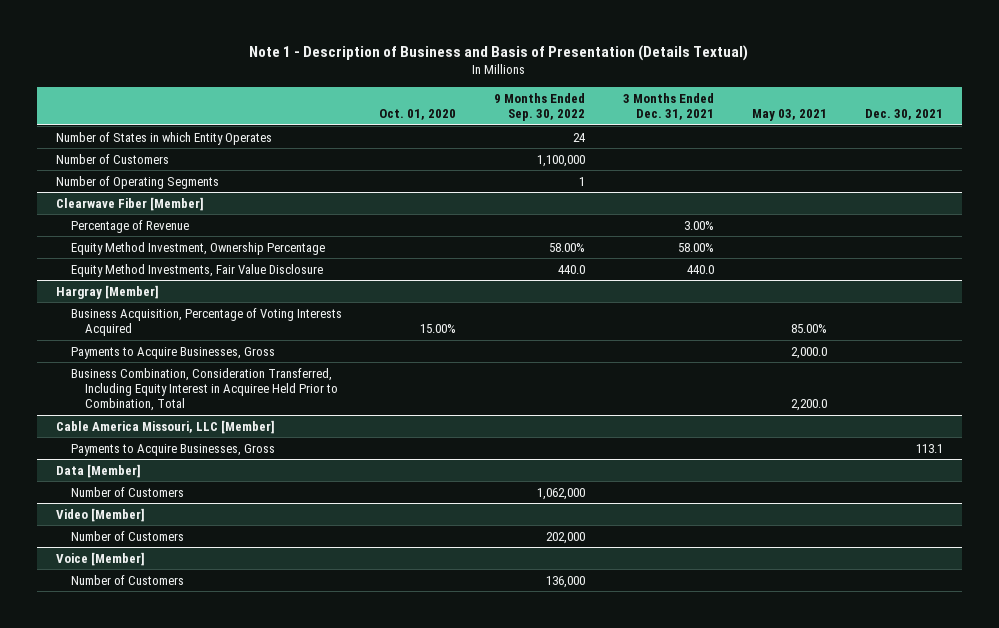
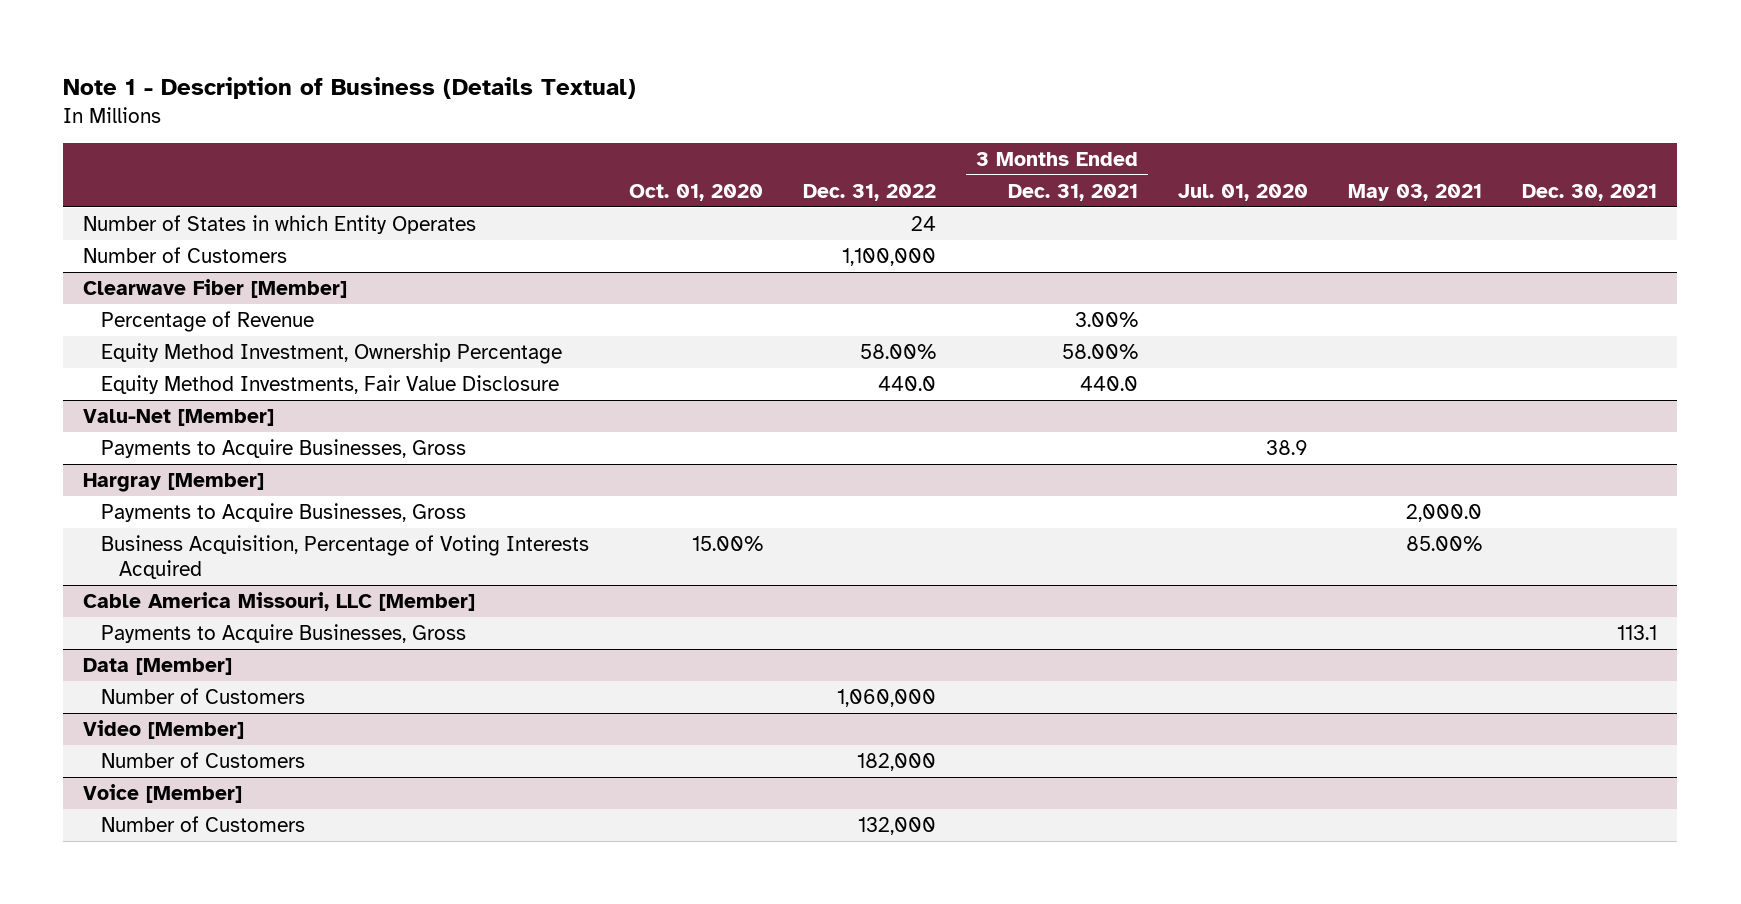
[249,44,749,61] Note 1 - Description of Business and Basis of Presentation (Details Textual) -> [63,76,637,99] Note 1 - Description of Business (Details Textual)
[494,92,586,122] 9 Months Ended Sep. 30, 2022 -> none
none -> [803,183,937,201] Dec. 31, 2022
none -> [1178,183,1309,201] Jul. 01, 2020
[55,175,219,189] Number of Operating Segments -> none
none -> [83,408,275,426] Valu-Net [Member]
none -> [101,438,467,458] Payments to Acquire Businesses, Gross
[70,367,339,412] Business Combination, Consideration Transferred, Including Equity Interest in Acquiree Held Prior to Combination, Total -> none
[70,307,342,337] Business Acquisition, Percentage of Voting Interests Acquired -> [101,534,590,579] Business Acquisition, Percentage of Voting Interests Acquired

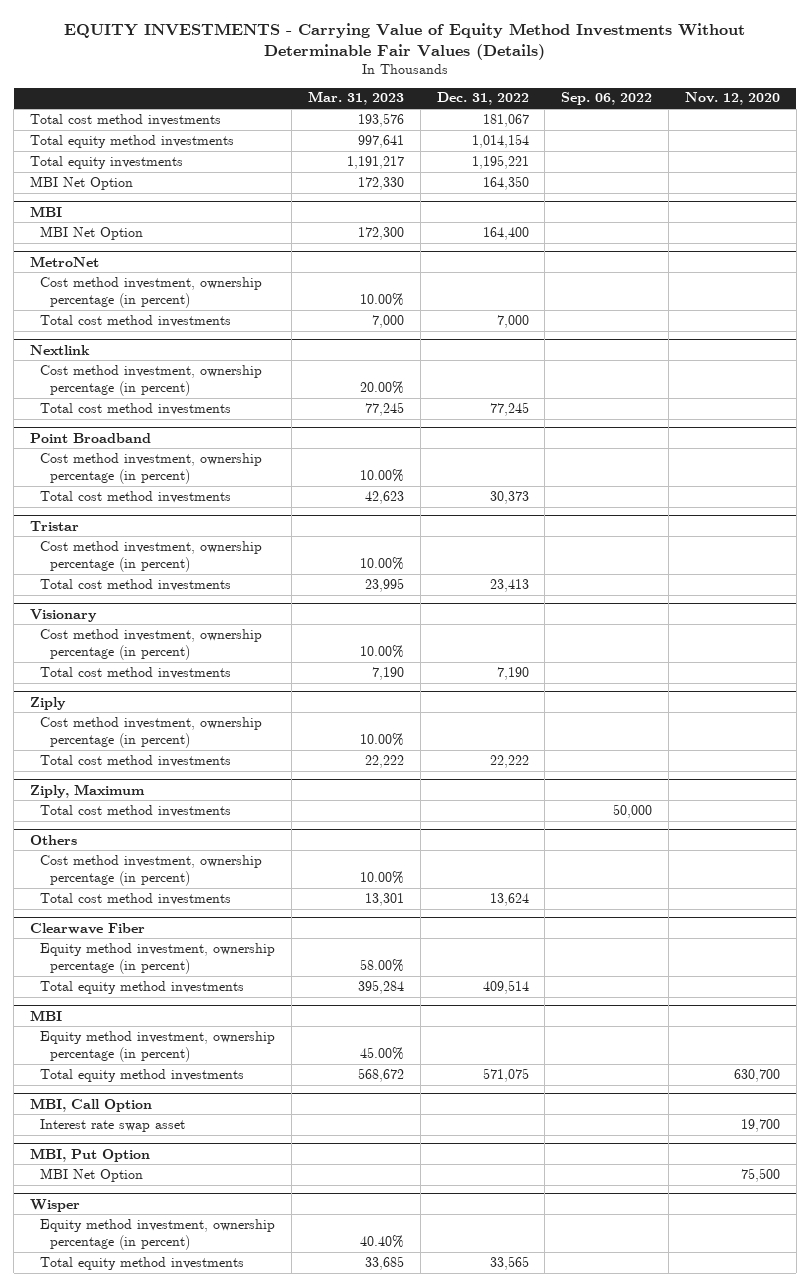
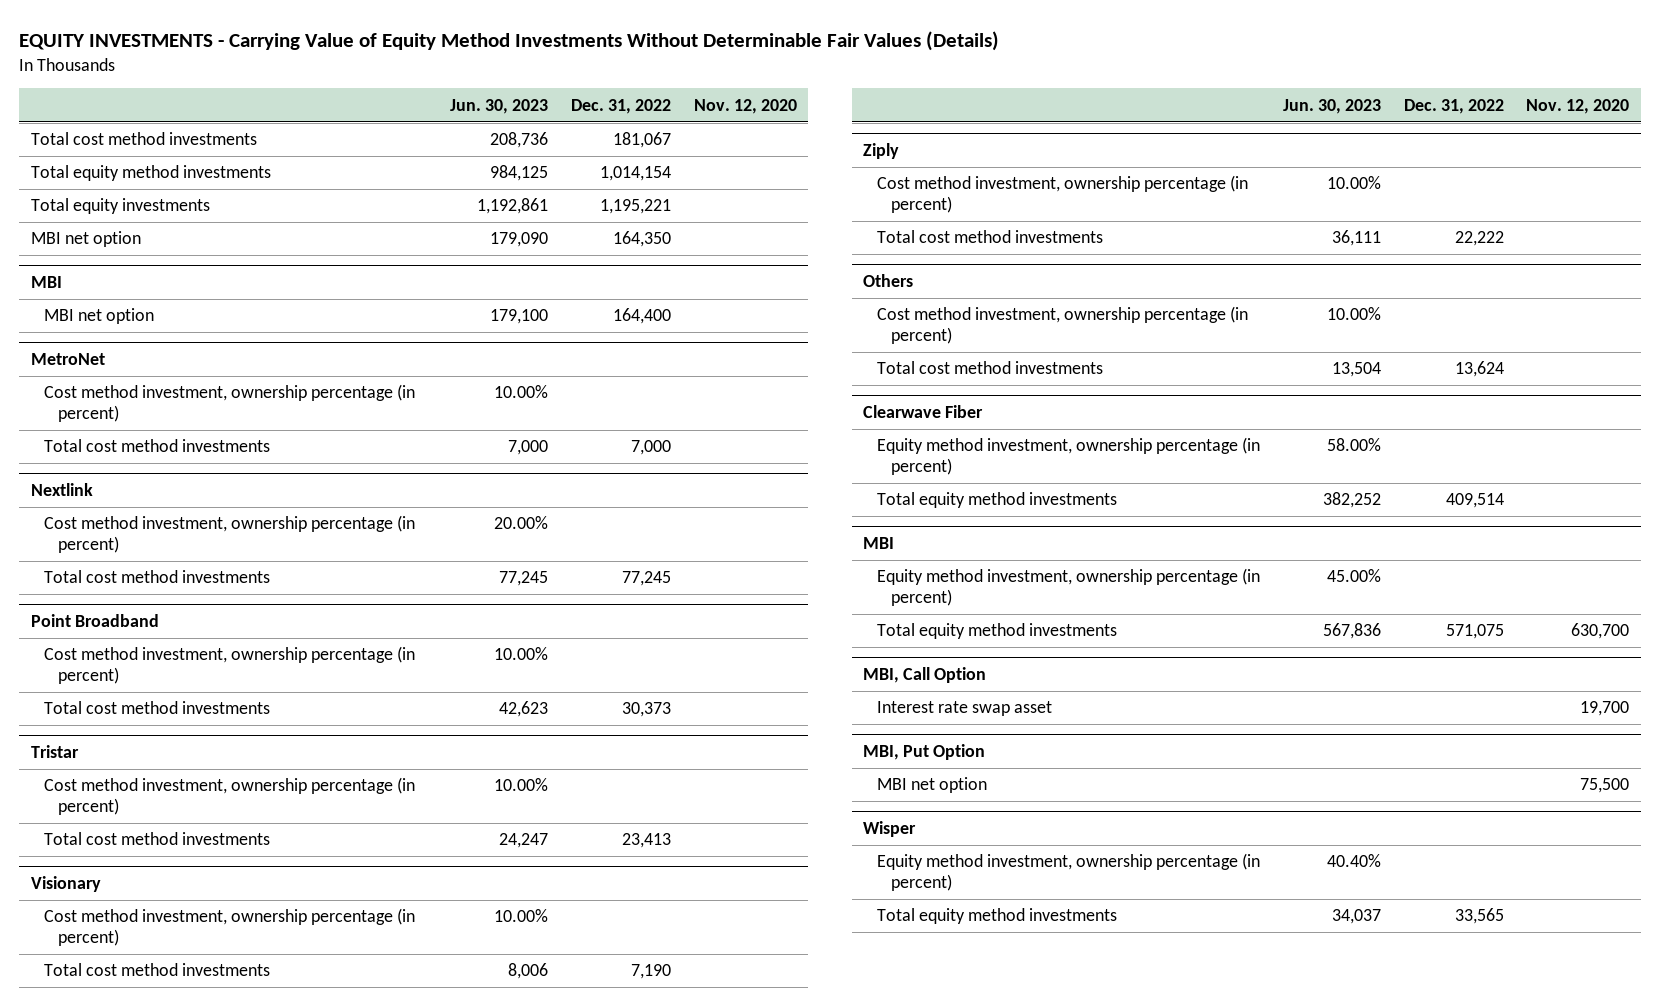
[307,91,404,106] Mar. 31, 2023 -> none
[561,92,653,106] Sep. 06, 2022 -> none
none -> [450,98,549,114] Jun. 30, 2023
[29,175,133,190] MBI Net Option -> [30,231,141,248] MBI net option
[40,225,144,240] MBI Net Option -> [44,308,155,325] MBI net option
[29,783,145,798] Ziply, Maximum -> none
[40,804,232,817] Total cost method investments -> none
[40,1167,144,1182] MBI Net Option -> [877,777,988,794] MBI net option

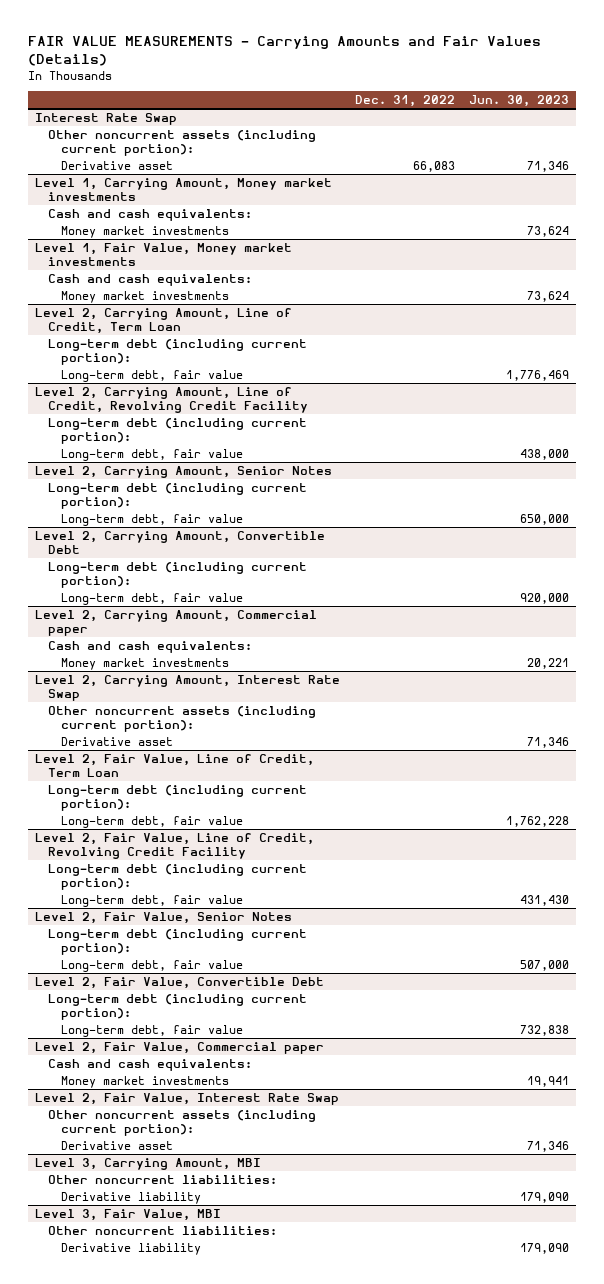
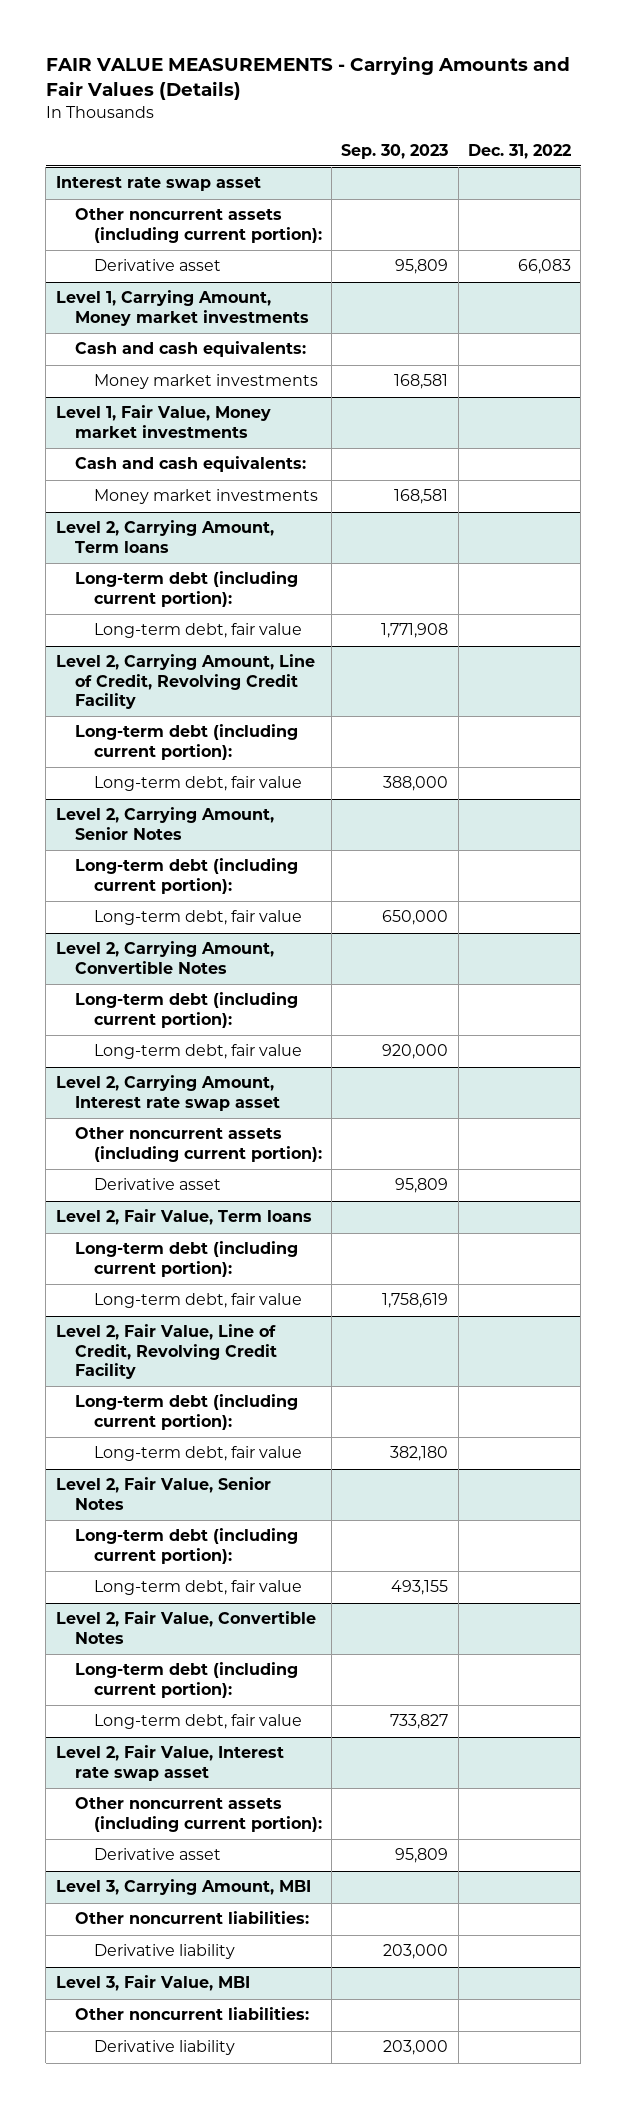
[468,94,569,107] Jun. 30, 2023 -> none
none -> [341,143,449,159] Sep. 30, 2023
[35,112,178,125] Interest Rate Swap -> [55,176,261,192] Interest rate swap asset
[35,307,293,334] Level 2, Carrying Amount, Line of Credit, Term Loan -> [55,520,274,553] Level 2, Carrying Amount, Term loans
[35,530,326,554] Level 2, Carrying Amount, Convertible Debt -> [55,941,274,974] Level 2, Carrying Amount, Convertible Notes
[35,609,318,636] Level 2, Carrying Amount, Commercial paper -> none
[48,640,253,653] Cash and cash equivalents: -> none
[60,657,229,670] Money market investments -> none
[35,674,341,701] Level 2, Carrying Amount, Interest Rate Swap -> [55,1075,280,1111] Level 2, Carrying Amount, Interest rate swap asset
[35,753,315,777] Level 2, Fair Value, Line of Credit, Term Loan -> [55,1209,312,1226] Level 2, Fair Value, Term loans
[35,976,325,989] Level 2, Fair Value, Convertible Debt -> [55,1611,316,1644] Level 2, Fair Value, Convertible Notes
[35,1041,325,1054] Level 2, Fair Value, Commercial paper -> none
[48,1058,253,1071] Cash and cash equivalents: -> none
[60,1075,229,1088] Money market investments -> none
[35,1092,340,1105] Level 2, Fair Value, Interest Rate Swap -> [55,1745,284,1781] Level 2, Fair Value, Interest rate swap asset

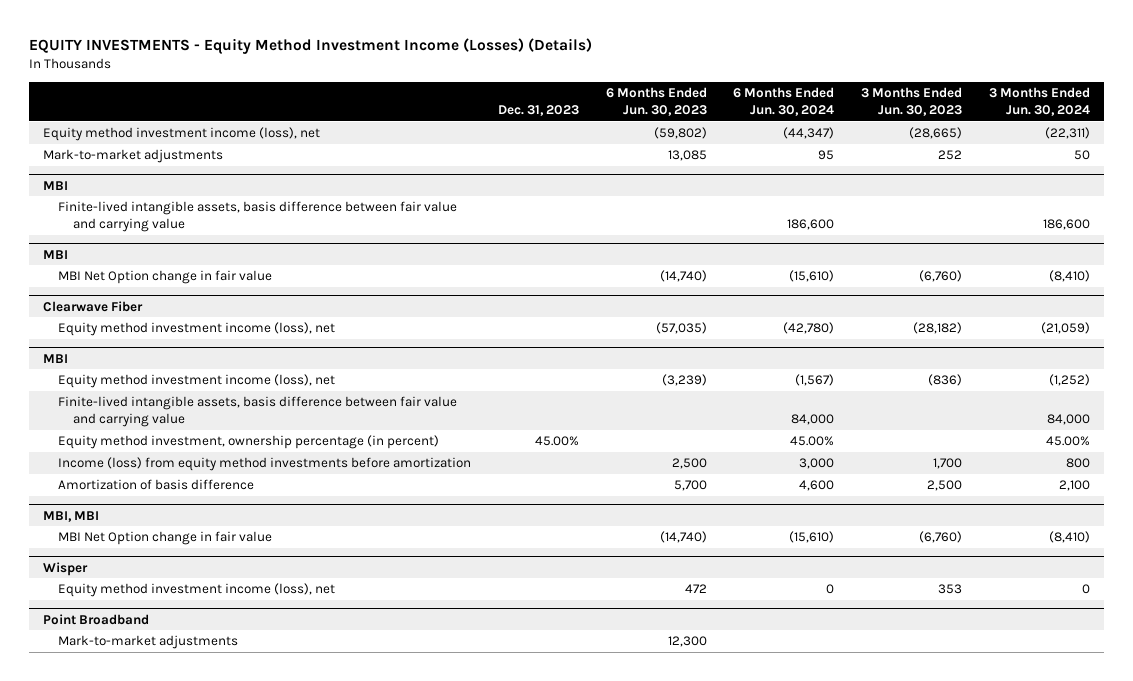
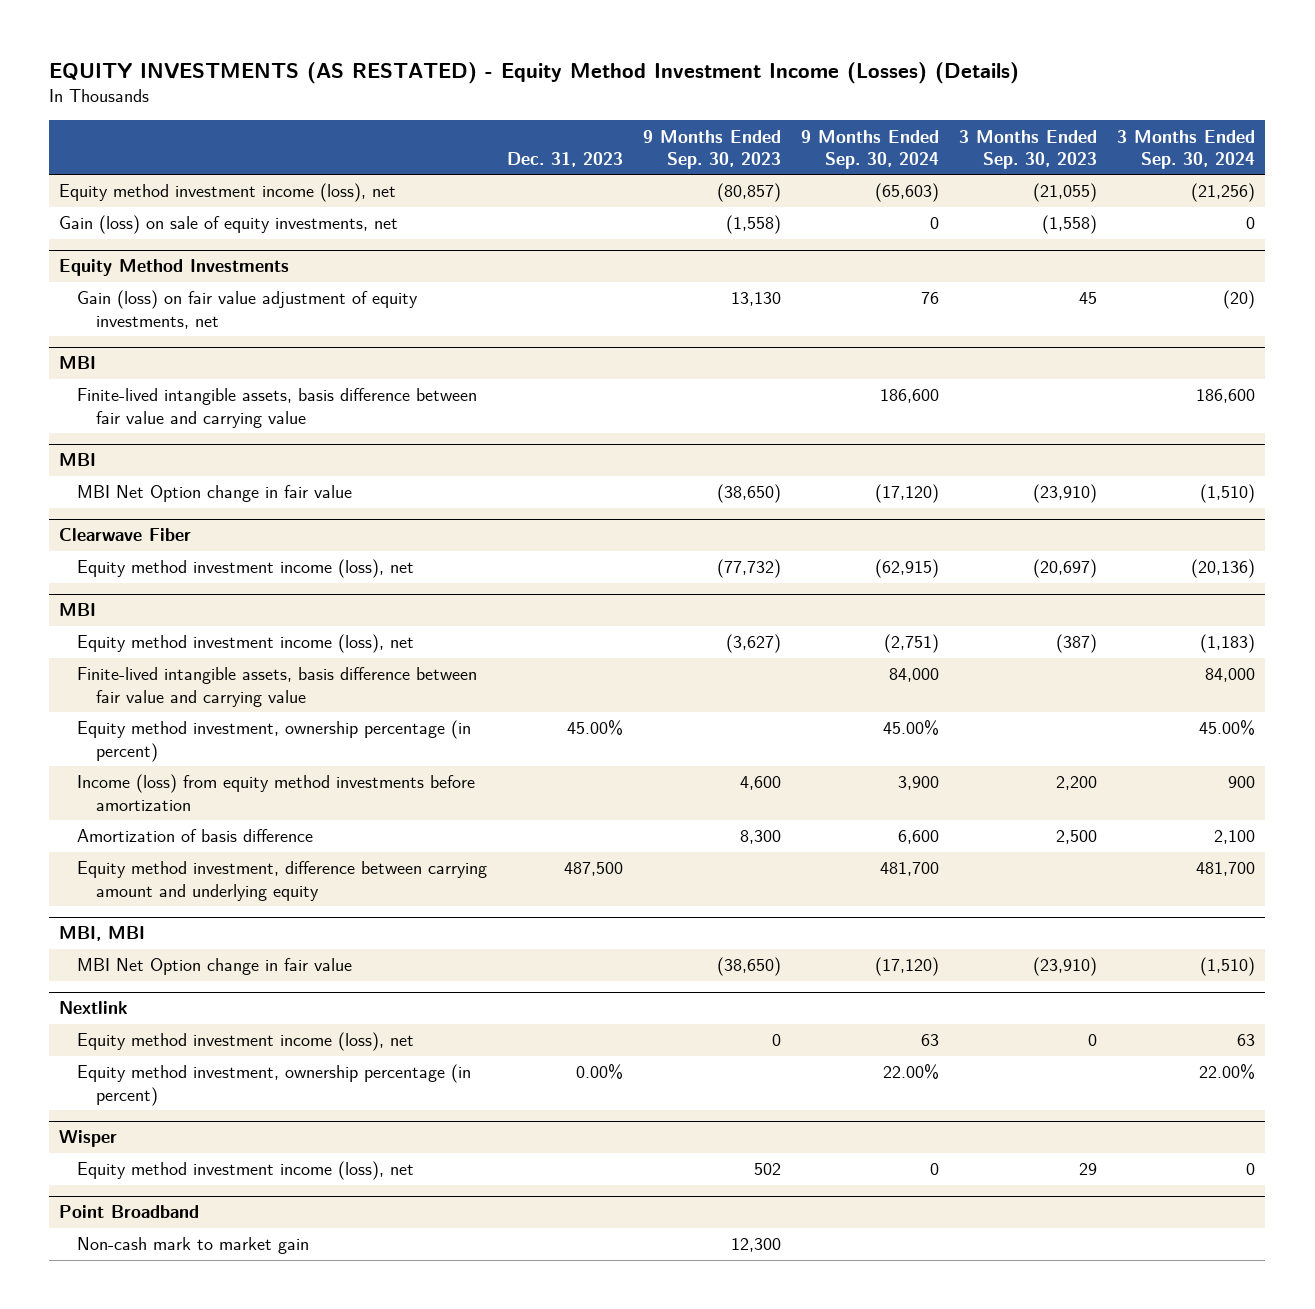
[29,38,593,55] EQUITY INVESTMENTS - Equity Method Investment Income (Losses) (Details) -> [49,61,1020,84] EQUITY INVESTMENTS (AS RESTATED) - Equity Method Investment Income (Losses) (Details)
[605,87,707,116] 6 Months Ended Jun. 30, 2023 -> none
[733,87,835,116] 6 Months Ended Jun. 30, 2024 -> none
[861,87,963,116] 3 Months Ended Jun. 30, 2023 -> none
[989,87,1091,116] 3 Months Ended Jun. 30, 2024 -> none
none -> [643,129,782,169] 9 Months Ended Sep. 30, 2023
none -> [801,129,940,169] 9 Months Ended Sep. 30, 2024
none -> [959,129,1098,169] 3 Months Ended Sep. 30, 2023
none -> [1117,129,1256,169] 3 Months Ended Sep. 30, 2024
[42,149,223,164] Mark-to-market adjustments -> none
none -> [59,215,399,235] Gain (loss) on sale of equity investments, net
none -> [59,259,290,277] Equity Method Investments
none -> [77,290,419,329] Gain (loss) on fair value adjustment of equity investments, net
none -> [77,861,488,901] Equity method investment, difference between carrying amount and underlying equity
none -> [59,1001,129,1015] Nextlink
none -> [77,1032,415,1052] Equity method investment income (loss), net
none -> [77,1064,472,1106] Equity method investment, ownership percentage (in percent)
[57,635,238,650] Mark-to-market adjustments -> none
none -> [77,1237,310,1255] Non-cash mark to market gain

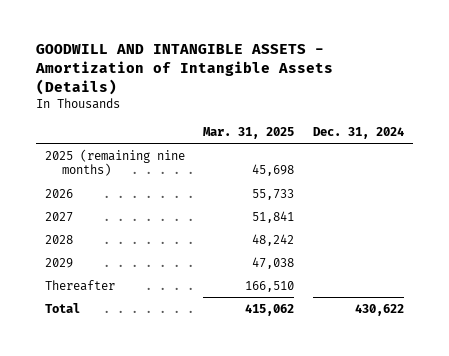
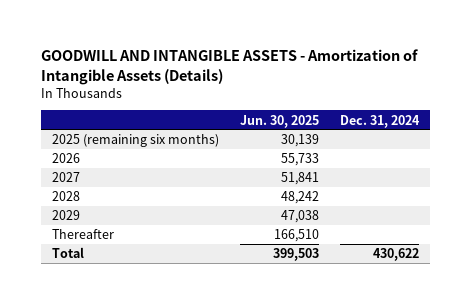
[203,127,295,140] Mar. 31, 2025 -> none
none -> [240,114,320,128] Jun. 30, 2025
[44,148,185,177] 2025 (remaining nine months) -> [51,134,219,148] 2025 (remaining six months)

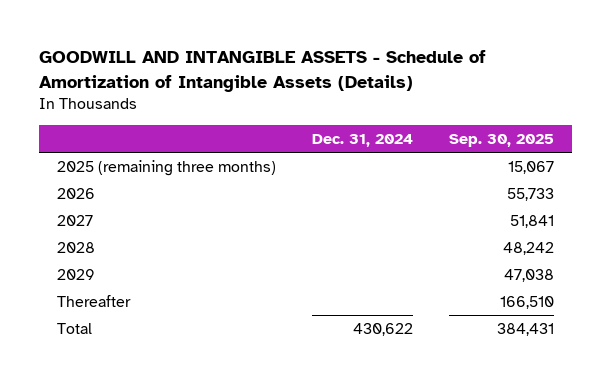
[41,48,419,85] GOODWILL AND INTANGIBLE ASSETS - Amortization of Intangible Assets (Details) -> [38,50,486,92] GOODWILL AND INTANGIBLE ASSETS - Schedule of Amortization of Intangible Assets (Details)
[240,114,320,128] Jun. 30, 2025 -> none
none -> [448,133,554,147] Sep. 30, 2025
[51,134,219,148] 2025 (remaining six months) -> [56,159,276,176] 2025 (remaining three months)

